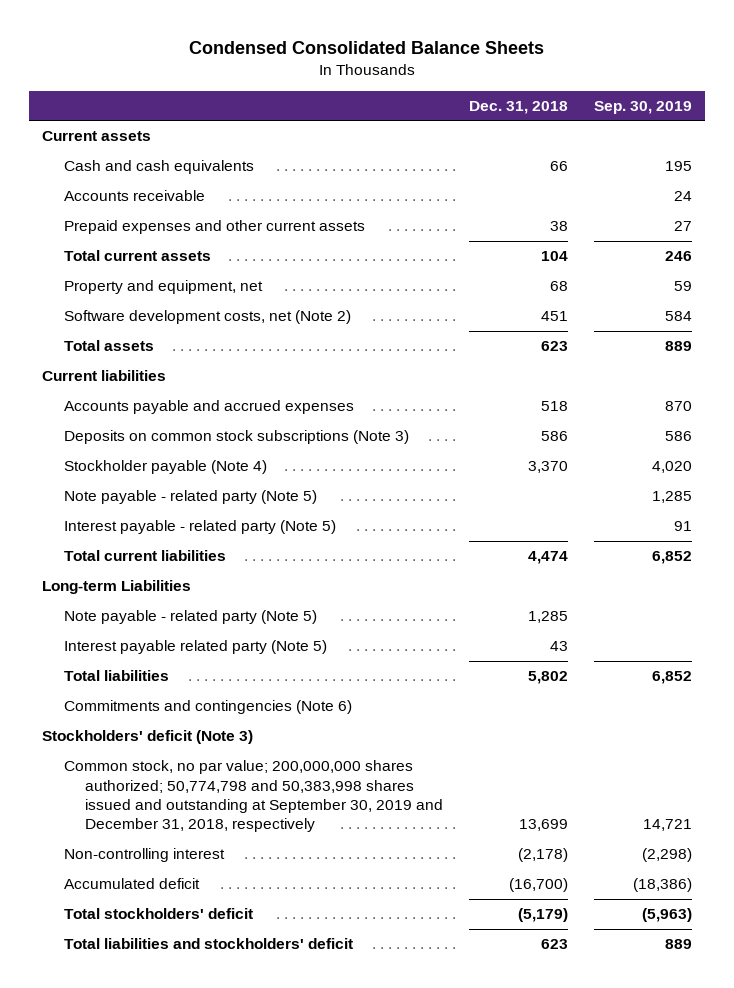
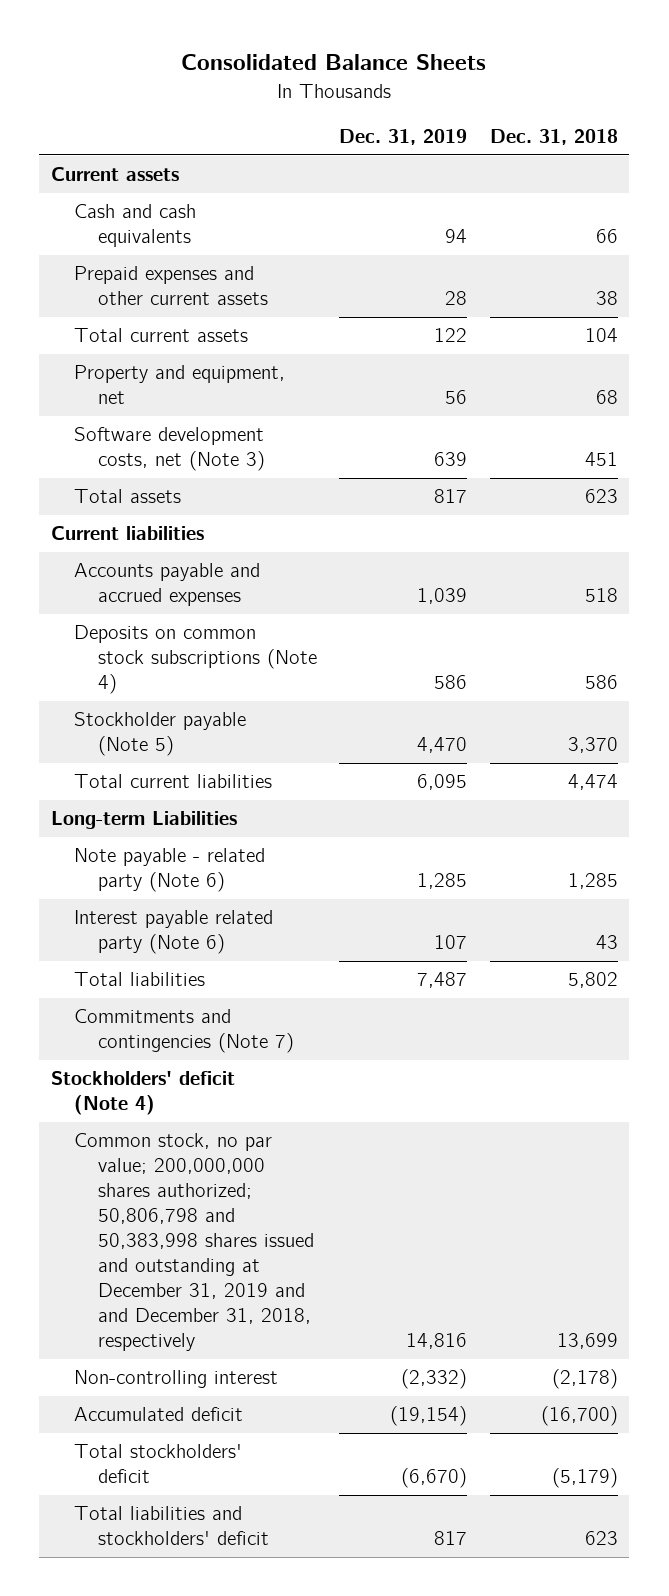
[189,40,545,54] Condensed Consolidated Balance Sheets -> [181,54,487,71] Consolidated Balance Sheets
[594,100,693,114] Sep. 30, 2019 -> none
none -> [339,129,468,146] Dec. 31, 2019
[63,190,205,202] Accounts receivable -> none
[63,310,351,325] Software development costs, net (Note 2) -> [74,427,265,472] Software development costs, net (Note 3)
[63,490,317,505] Note payable - related party (Note 5) -> none
[63,520,336,535] Interest payable - related party (Note 5) -> none
[63,430,409,445] Deposits on common stock subscriptions (Note 3) -> [74,625,317,695] Deposits on common stock subscriptions (Note 4)
[63,460,267,475] Stockholder payable (Note 4) -> [74,712,247,757] Stockholder payable (Note 5)
[63,610,317,625] Note payable - related party (Note 5) -> [74,848,266,893] Note payable - related party (Note 6)
[63,640,327,655] Interest payable related party (Note 5) -> [74,910,274,955] Interest payable related party (Note 6)
[63,700,352,715] Commitments and contingencies (Note 6) -> [74,1009,294,1054] Commitments and contingencies (Note 7)
[42,730,254,745] Stockholders' deficit (Note 3) -> [50,1071,235,1116] Stockholders' deficit (Note 4)
[63,760,444,833] Common stock, no par value; 200,000,000 shares authorized; 50,774,798 and 50,383,998 shares issued and outstanding at September 30, 2019 and December 31, 2018, respectively -> [74,1133,314,1352] Common stock, no par value; 200,000,000 shares authorized; 50,806,798 and 50,383,998 shares issued and outstanding at December 31, 2019 and and December 31, 2018, respectively

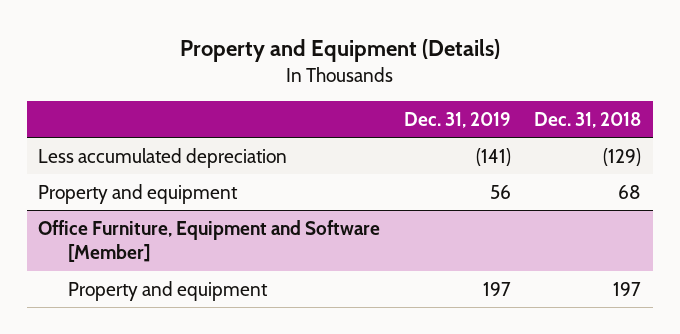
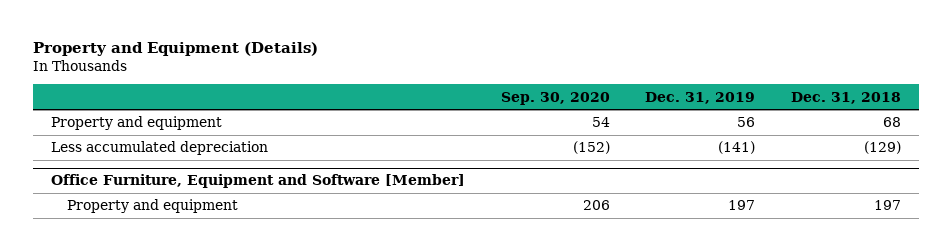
none -> [500,91,610,105] Sep. 30, 2020
[38,147,288,168] Less accumulated depreciation -> [50,141,268,156] Less accumulated depreciation

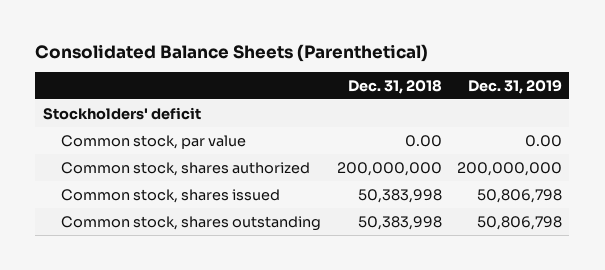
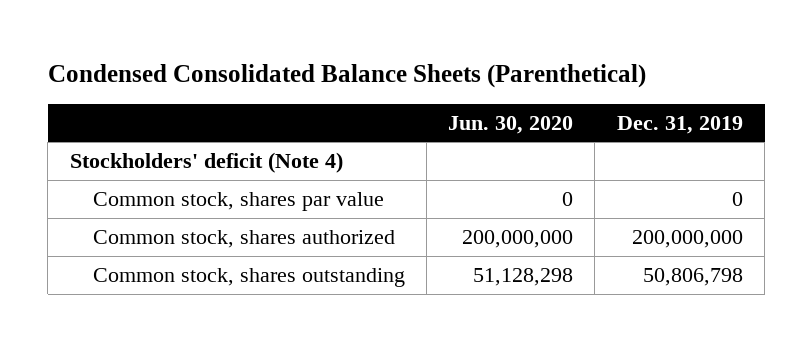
[35,43,429,62] Consolidated Balance Sheets (Parenthetical) -> [47,63,646,88] Condensed Consolidated Balance Sheets (Parenthetical)
[347,80,442,95] Dec. 31, 2018 -> none
none -> [448,115,574,134] Jun. 30, 2020
[42,106,201,120] Stockholders' deficit -> [69,152,343,174] Stockholders' deficit (Note 4)
[61,134,247,149] Common stock, par value -> [92,192,384,212] Common stock, shares par value
[524,134,562,147] 0.00 -> [731,192,743,207] 0
[61,188,281,203] Common stock, shares issued -> none

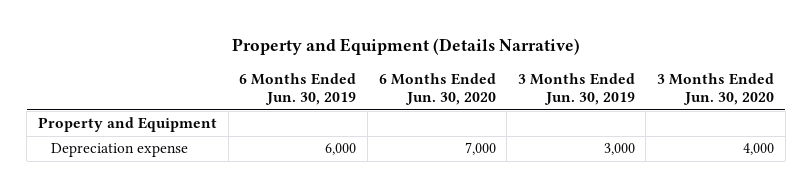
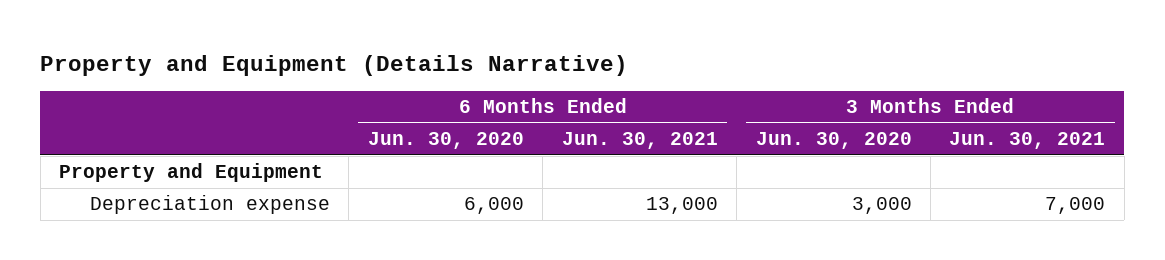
[239,72,357,106] 6 Months Ended Jun. 30, 2019 -> none
[517,72,635,106] 3 Months Ended Jun. 30, 2019 -> none
none -> [561,132,718,150] Jun. 30, 2021
none -> [949,132,1106,150] Jun. 30, 2021
[464,142,496,156] 7,000 -> [463,197,524,215] 6,000
[743,143,775,156] 4,000 -> [851,197,912,215] 3,000

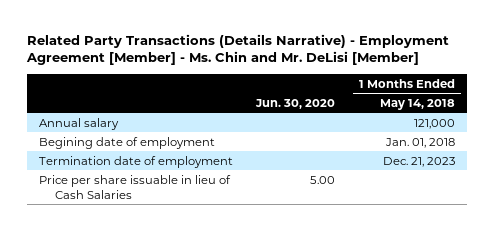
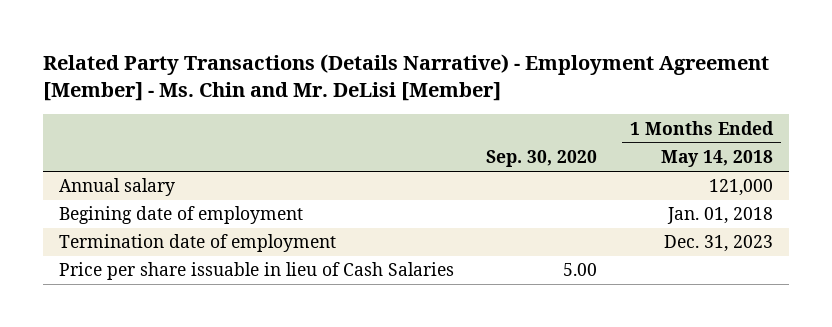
[255,98,336,109] Jun. 30, 2020 -> none
none -> [486,150,598,168] Sep. 30, 2020
[383,156,456,167] Dec. 21, 2023 -> [664,235,774,253] Dec. 31, 2023

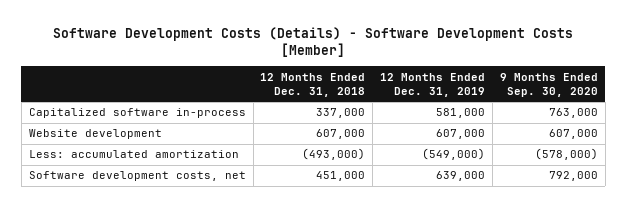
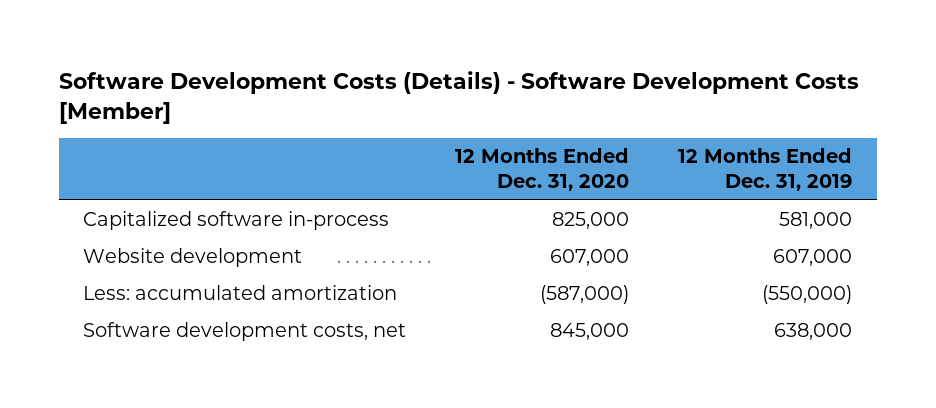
[260,72,366,97] 12 Months Ended Dec. 31, 2018 -> none
[499,72,598,97] 9 Months Ended Sep. 30, 2020 -> none
none -> [455,148,630,192] 12 Months Ended Dec. 31, 2020
[422,148,486,161] (549,000) -> [762,285,853,305] (550,000)
[436,171,486,182] 639,000 -> [774,323,853,341] 638,000

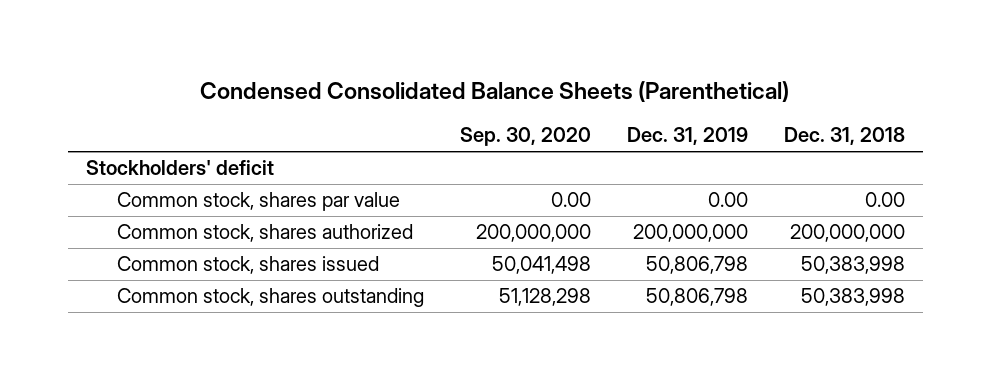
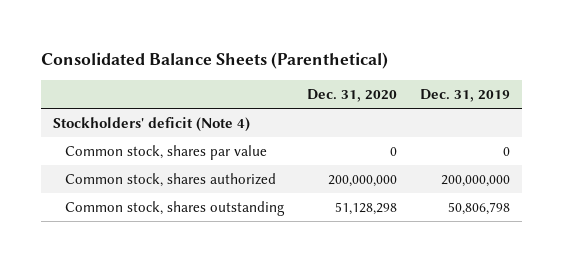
[200,81,790,103] Condensed Consolidated Balance Sheets (Parenthetical) -> [41,51,389,69] Consolidated Balance Sheets (Parenthetical)
[459,127,591,147] Sep. 30, 2020 -> none
[783,127,905,146] Dec. 31, 2018 -> none
none -> [307,89,398,103] Dec. 31, 2020
[86,160,275,176] Stockholders' deficit -> [52,117,250,133] Stockholders' deficit (Note 4)
[707,192,748,208] 0.00 -> [503,147,511,157] 0
[116,256,379,275] Common stock, shares issued -> none

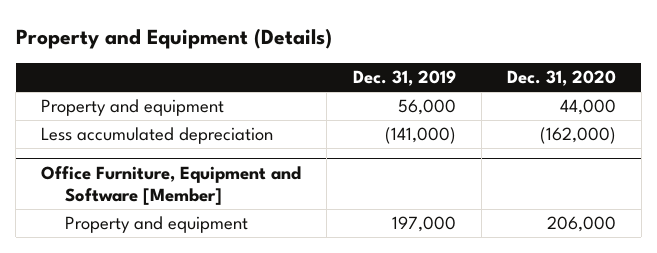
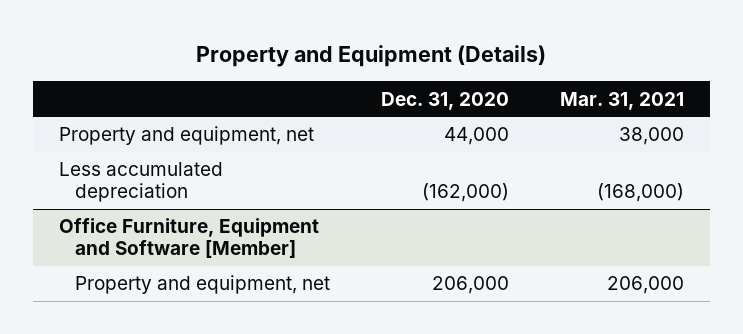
[352,70,456,87] Dec. 31, 2019 -> none
none -> [560,91,685,110] Mar. 31, 2021
[41,99,225,117] Property and equipment -> [58,126,314,146] Property and equipment, net
[65,216,249,234] Property and equipment -> [74,275,330,295] Property and equipment, net

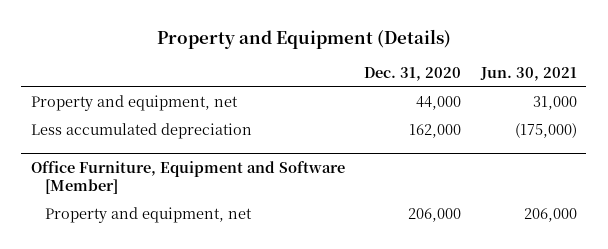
[560,91,685,110] Mar. 31, 2021 -> none
none -> [479,66,577,81] Jun. 30, 2021
[421,183,509,203] (162,000) -> [409,124,462,139] 162,000

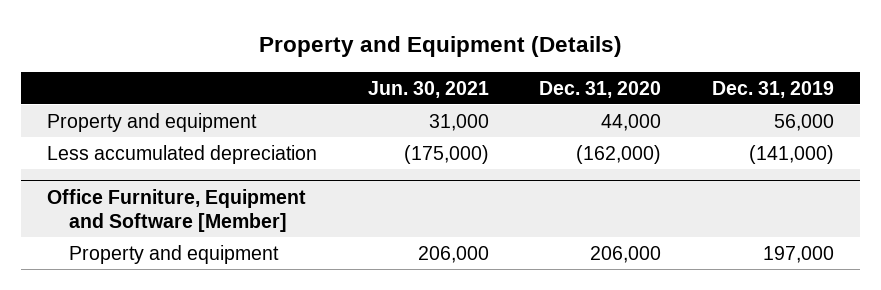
none -> [712,80,835,98] Dec. 31, 2019
[30,95,238,112] Property and equipment, net -> [46,112,257,132] Property and equipment
[409,124,462,139] 162,000 -> [576,144,662,164] (162,000)
[45,207,253,224] Property and equipment, net -> [68,244,279,264] Property and equipment

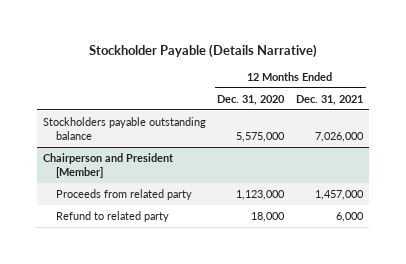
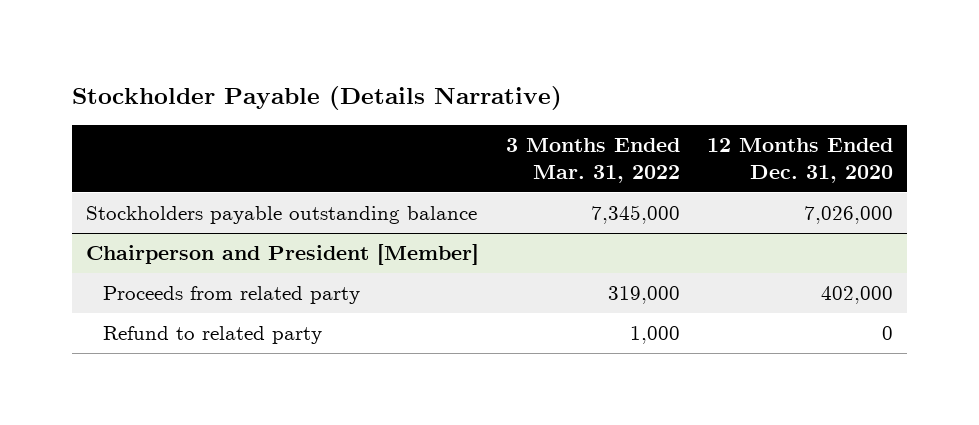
[295,94,363,105] Dec. 31, 2021 -> none
none -> [505,138,680,183] 3 Months Ended Mar. 31, 2022
[236,131,286,142] 5,575,000 -> [804,206,894,225] 7,026,000
[236,190,286,201] 1,123,000 -> [821,286,894,305] 402,000
[251,212,286,223] 18,000 -> [882,326,894,341] 0

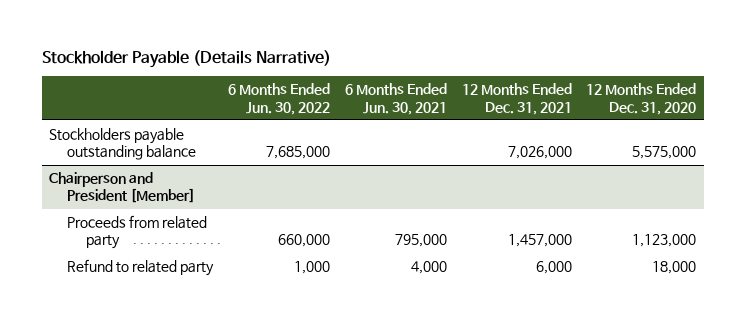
[505,138,680,183] 3 Months Ended Mar. 31, 2022 -> none
none -> [228,83,331,115] 6 Months Ended Jun. 30, 2022
none -> [344,83,447,115] 6 Months Ended Jun. 30, 2021
none -> [461,83,572,115] 12 Months Ended Dec. 31, 2021
[804,206,894,225] 7,026,000 -> [632,146,697,160] 5,575,000
[821,286,894,305] 402,000 -> [632,234,697,248] 1,123,000
[882,326,894,341] 0 -> [652,260,697,274] 18,000

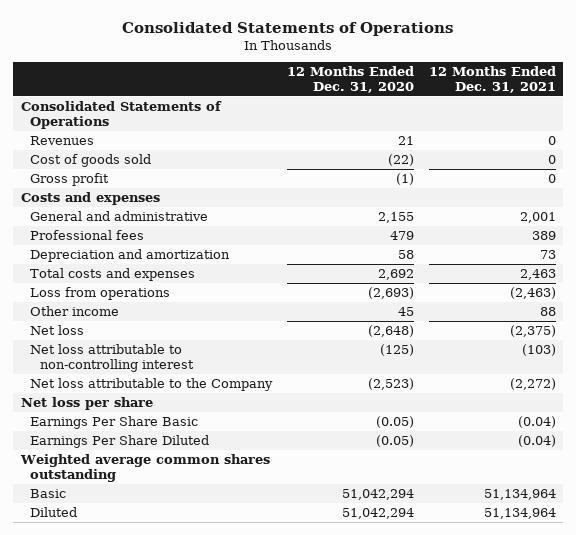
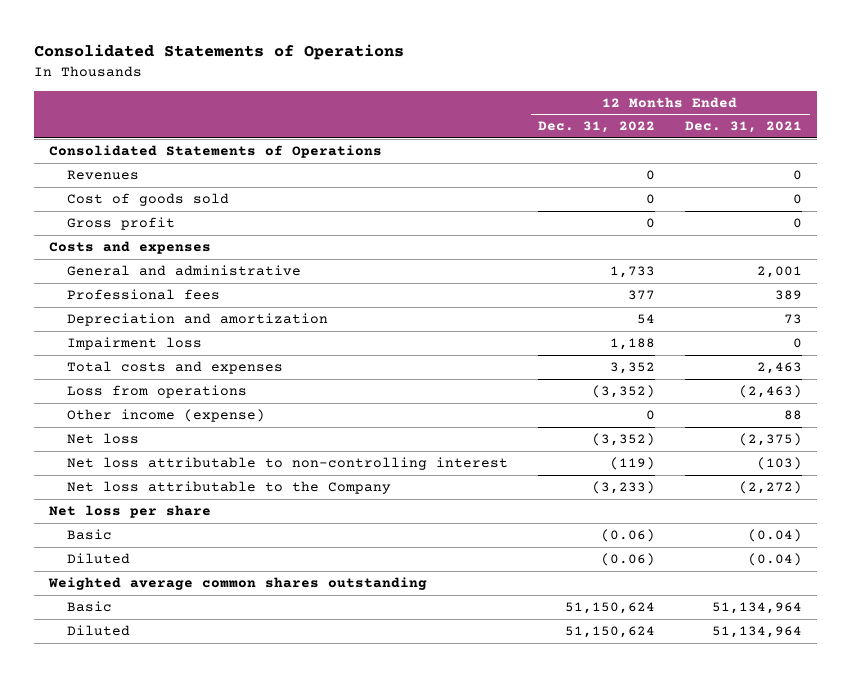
[286,66,414,94] 12 Months Ended Dec. 31, 2020 -> none
none -> [538,121,656,134] Dec. 31, 2022
none -> [67,337,203,351] Impairment loss
[30,306,120,317] Other income -> [67,409,266,423] Other income (expense)
[30,416,199,430] Earnings Per Share Basic -> [67,529,113,541] Basic
[30,435,210,449] Earnings Per Share Diluted -> [67,553,131,565] Diluted

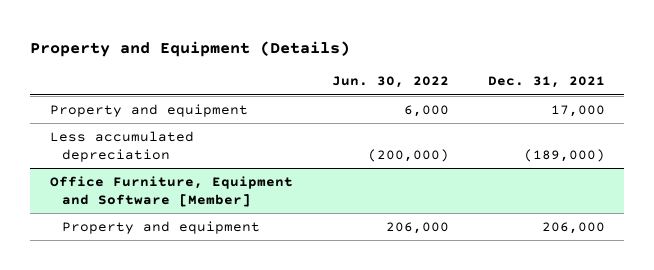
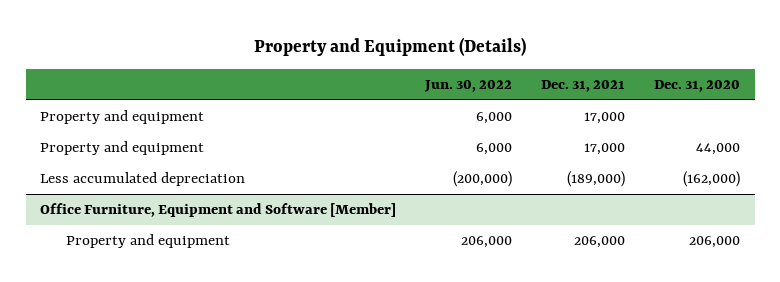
none -> [654,80,741,93] Dec. 31, 2020
none -> [40,141,205,156] Property and equipment

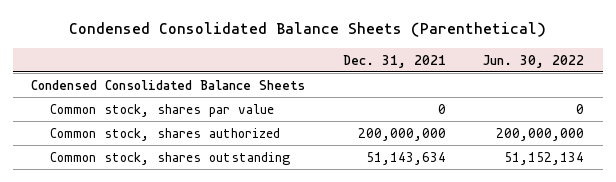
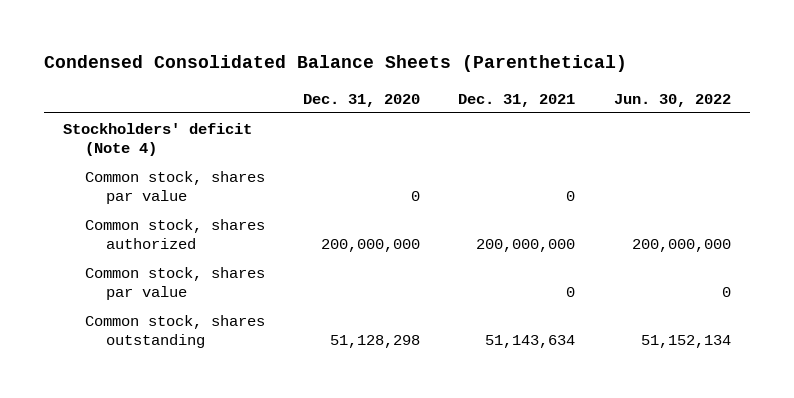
none -> [303,93,421,107] Dec. 31, 2020
[31,79,306,90] Condensed Consolidated Balance Sheets -> none
none -> [63,122,253,156] Stockholders' deficit (Note 4)
none -> [84,170,265,204] Common stock, shares par value
[49,103,274,117] Common stock, shares par value -> [84,266,265,300] Common stock, shares par value

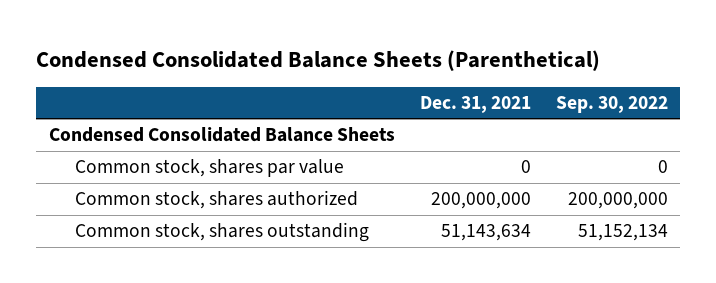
[303,93,421,107] Dec. 31, 2020 -> none
[613,93,731,107] Jun. 30, 2022 -> none
none -> [555,95,668,113] Sep. 30, 2022
[63,122,253,156] Stockholders' deficit (Note 4) -> none
none -> [48,127,395,143] Condensed Consolidated Balance Sheets
[84,266,265,300] Common stock, shares par value -> none

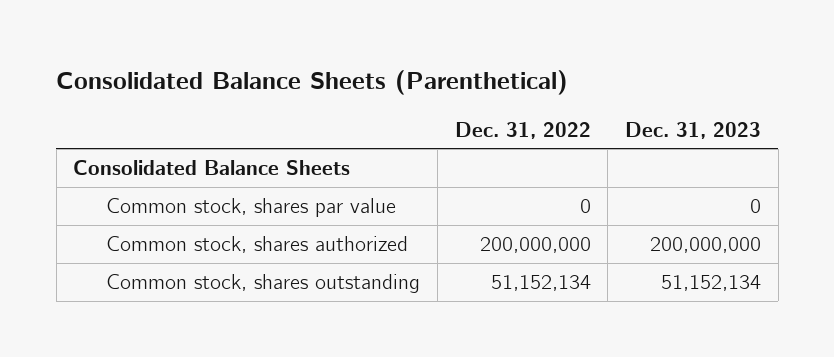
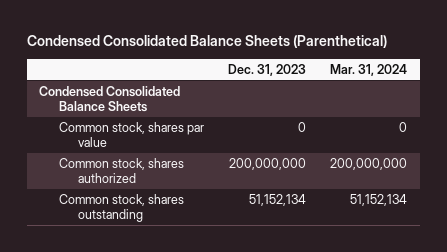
[56,70,569,96] Consolidated Balance Sheets (Parenthetical) -> [27,35,388,49] Condensed Consolidated Balance Sheets (Parenthetical)
[454,121,591,139] Dec. 31, 2022 -> none
none -> [330,63,408,76] Mar. 31, 2024
[73,160,351,176] Consolidated Balance Sheets -> [39,86,181,112] Condensed Consolidated Balance Sheets

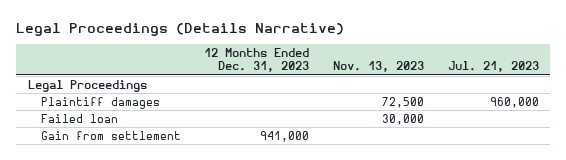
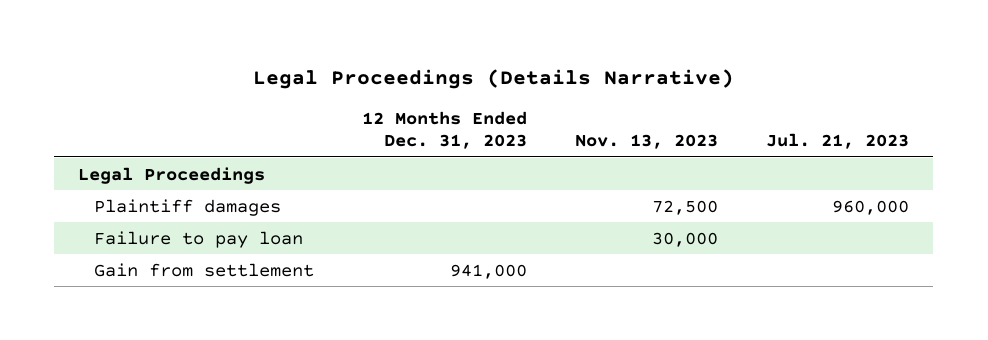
[40,113,118,123] Failed loan -> [94,230,304,248] Failure to pay loan

